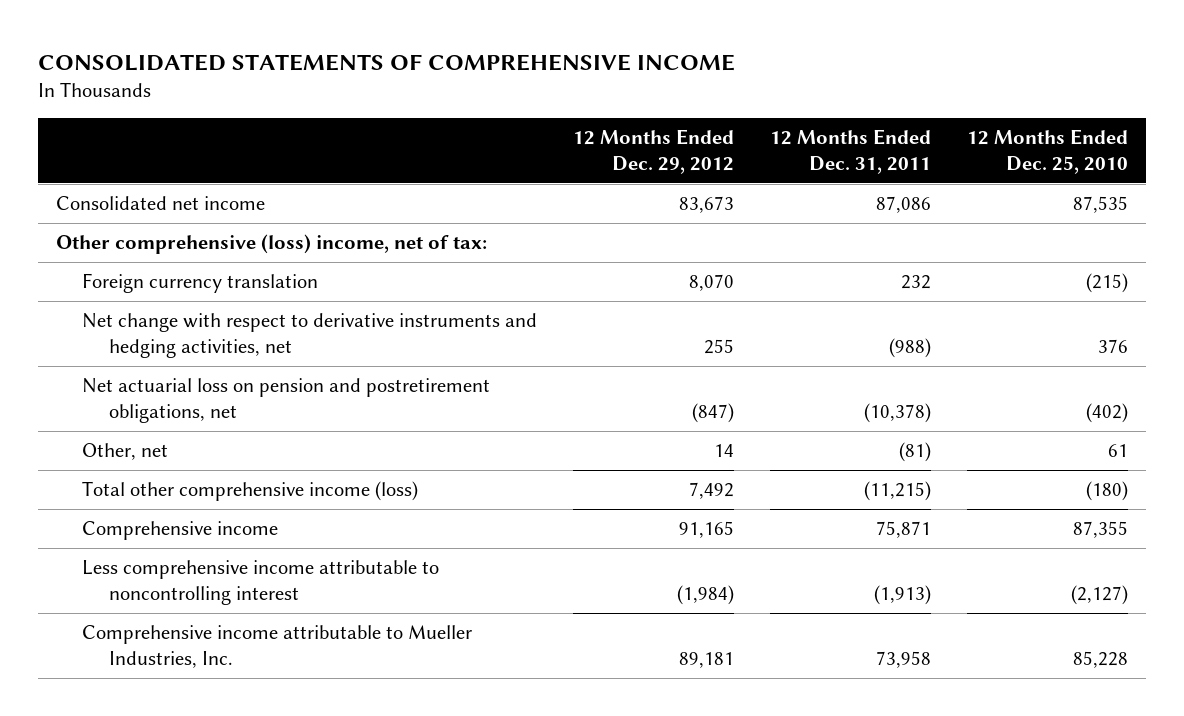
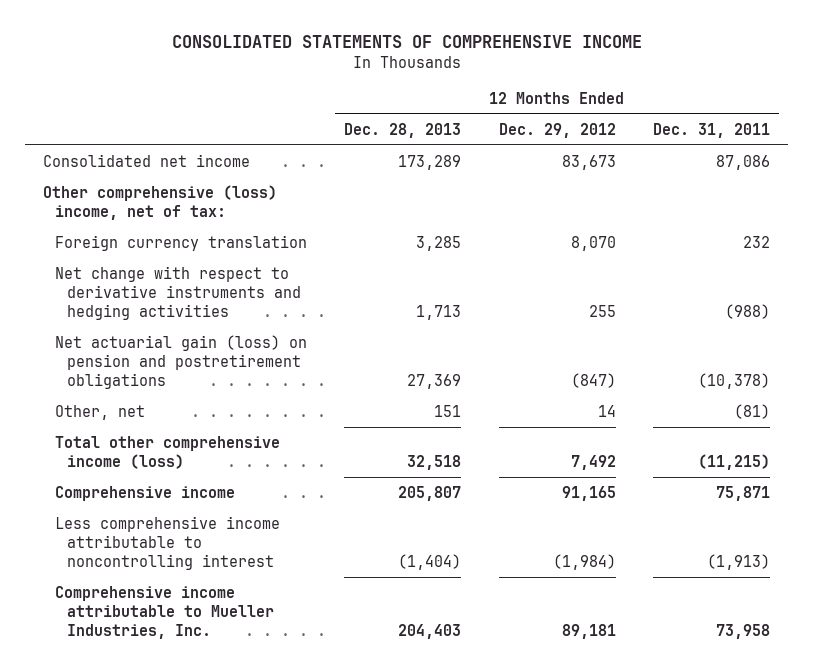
[967,128,1129,174] 12 Months Ended Dec. 25, 2010 -> none
none -> [344,122,462,138] Dec. 28, 2013
[82,313,538,359] Net change with respect to derivative instruments and hedging activities, net -> [55,265,301,320] Net change with respect to derivative instruments and hedging activities
[82,378,491,424] Net actuarial loss on pension and postretirement obligations, net -> [55,334,308,389] Net actuarial gain (loss) on pension and postretirement obligations

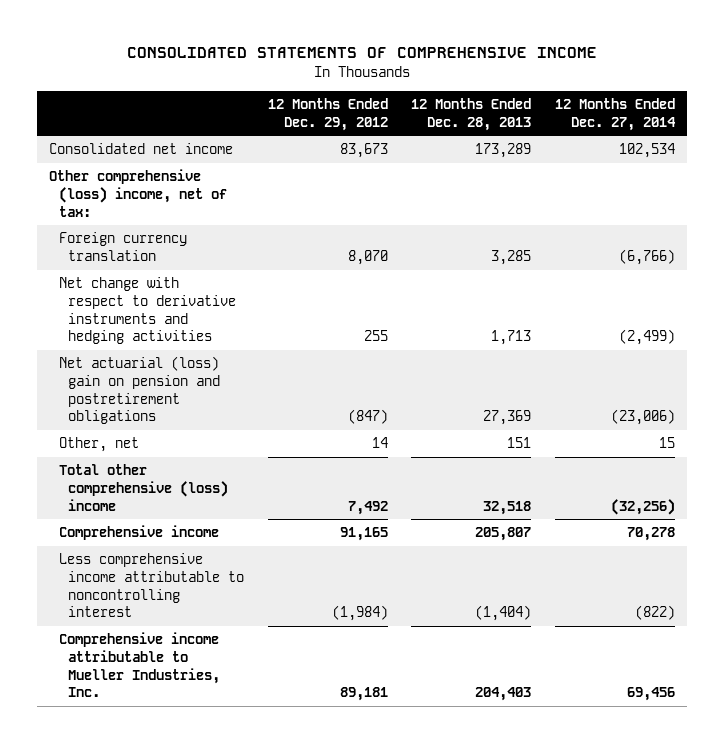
[652,122,770,138] Dec. 31, 2011 -> none
none -> [555,97,677,131] 12 Months Ended Dec. 27, 2014
[55,334,308,389] Net actuarial gain (loss) on pension and postretirement obligations -> [58,356,221,425] Net actuarial (loss) gain on pension and postretirement obligations
[55,435,281,469] Total other comprehensive income (loss) -> [58,464,229,511] Total other comprehensive (loss) income

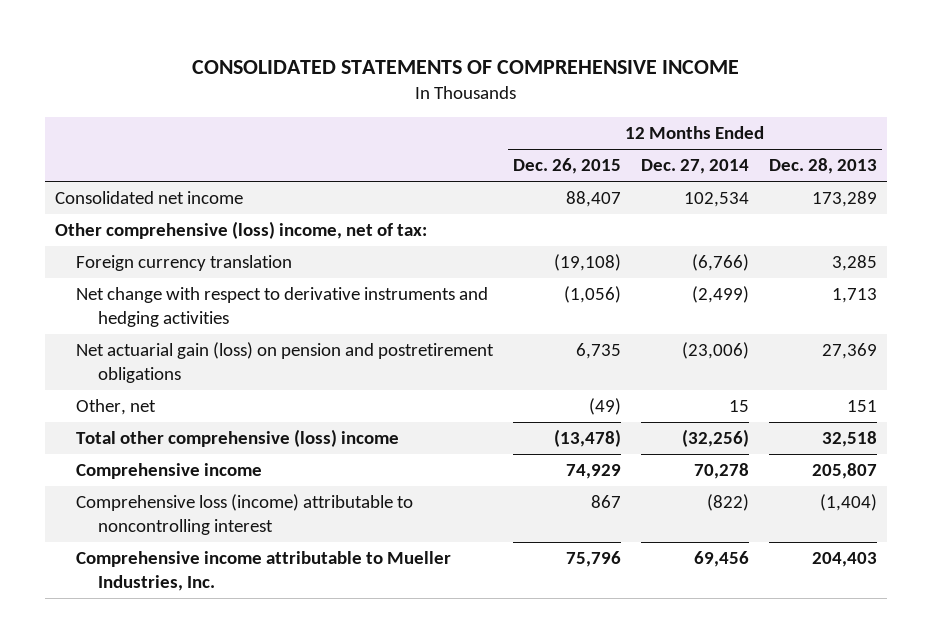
[267,97,388,131] 12 Months Ended Dec. 29, 2012 -> none
none -> [513,158,622,175] Dec. 26, 2015
[58,356,221,425] Net actuarial (loss) gain on pension and postretirement obligations -> [76,342,495,384] Net actuarial gain (loss) on pension and postretirement obligations
[58,553,245,618] Less comprehensive income attributable to noncontrolling interest -> [76,494,414,536] Comprehensive loss (income) attributable to noncontrolling interest

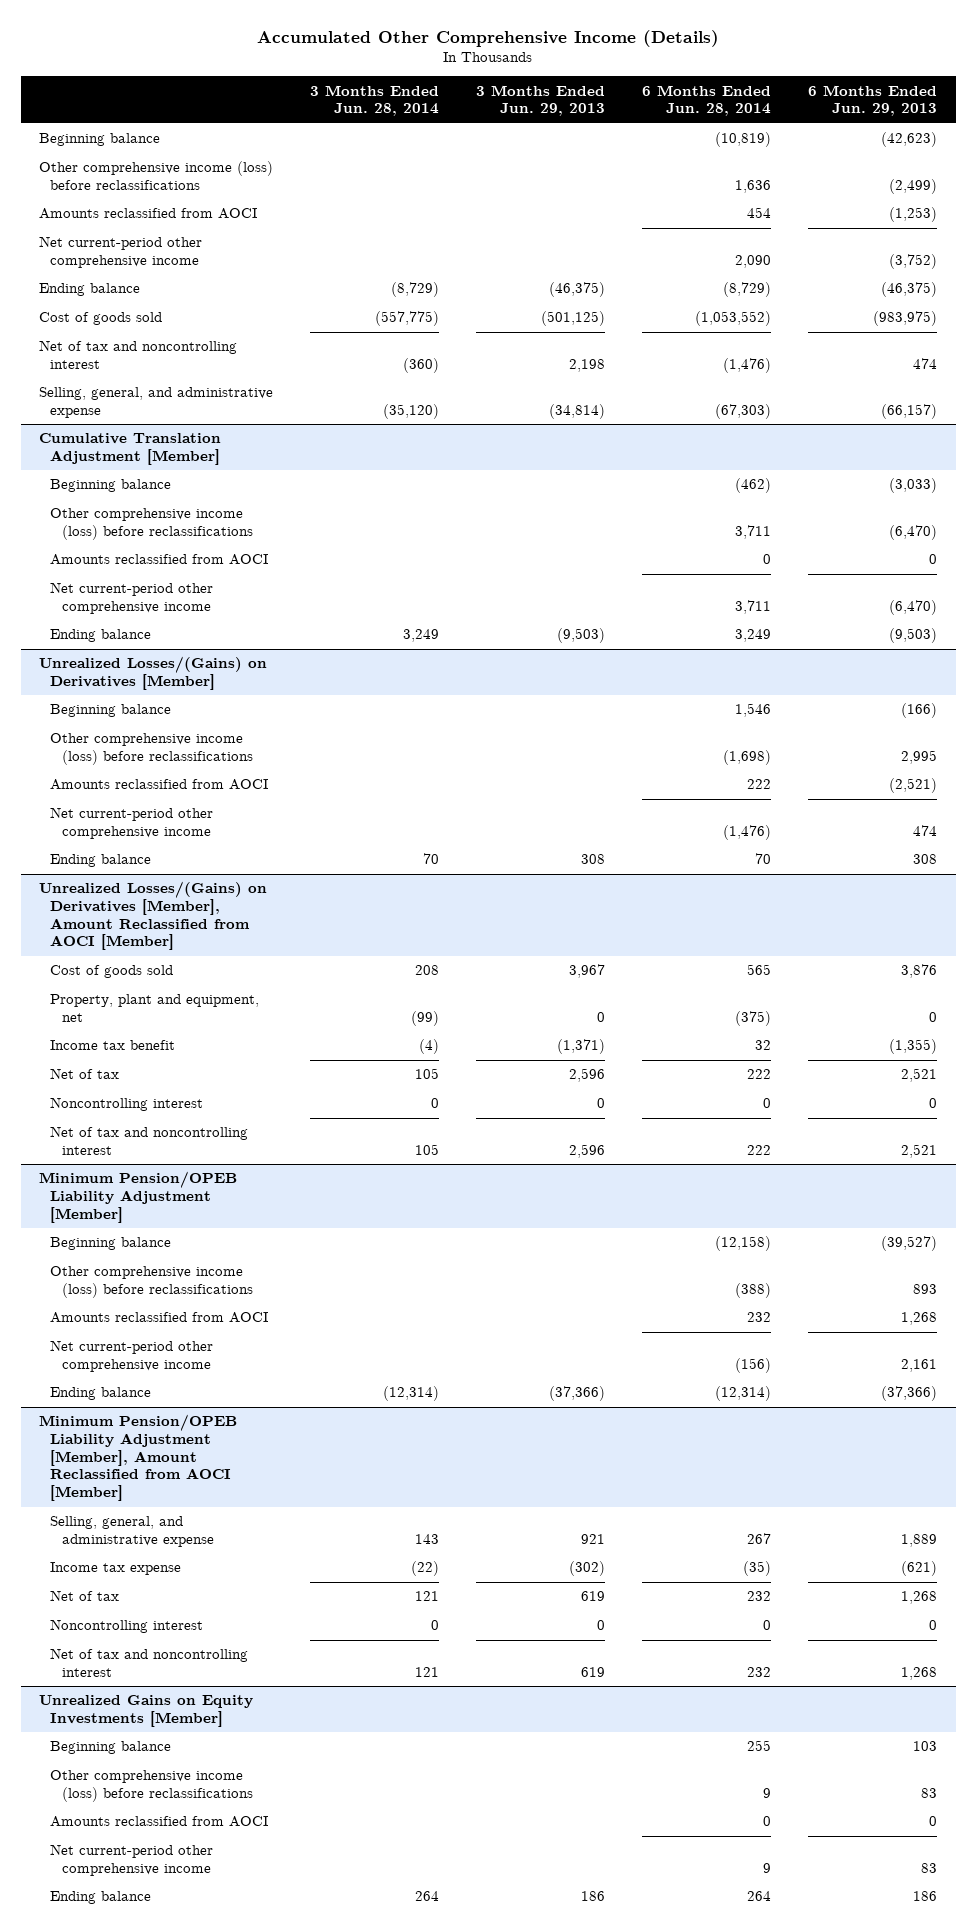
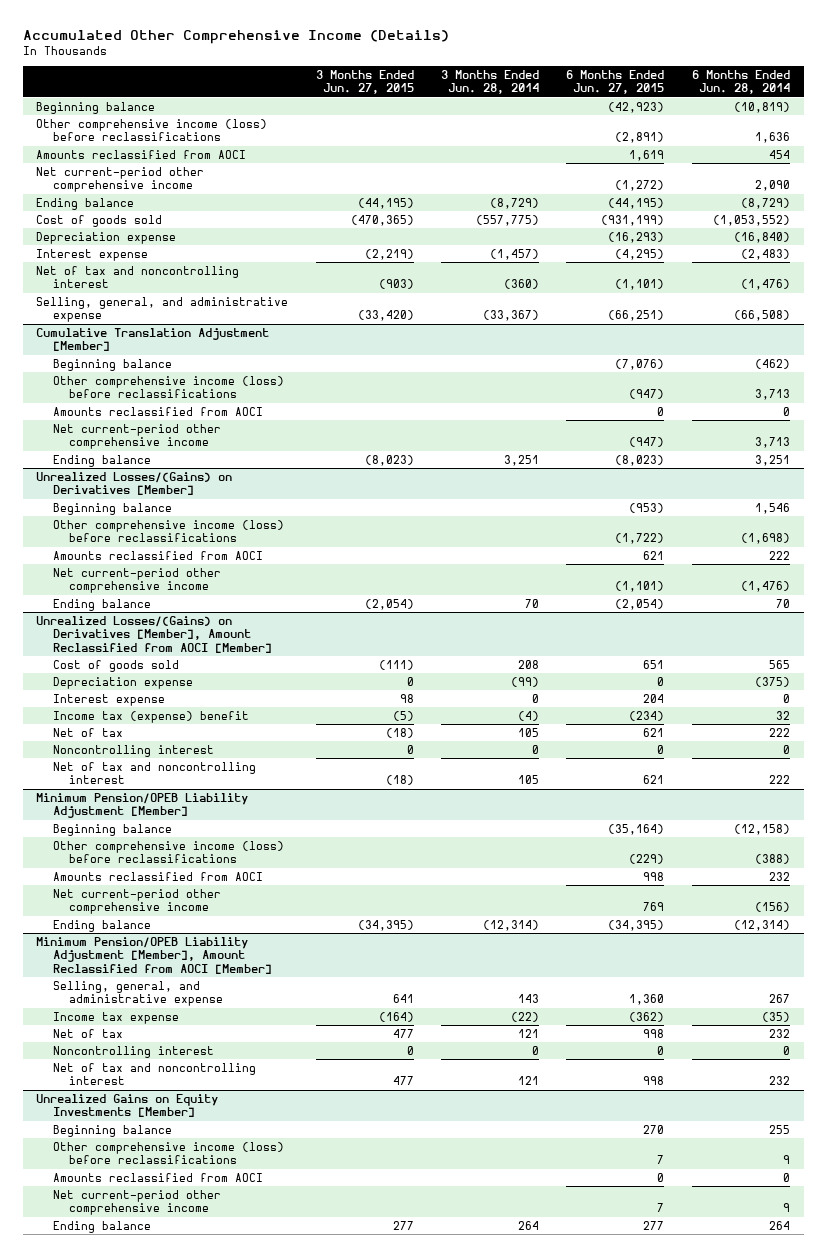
[476,84,606,117] 3 Months Ended Jun. 29, 2013 -> none
[808,84,938,117] 6 Months Ended Jun. 29, 2013 -> none
none -> [315,69,414,95] 3 Months Ended Jun. 27, 2015
none -> [566,69,665,95] 6 Months Ended Jun. 27, 2015
none -> [36,231,177,244] Depreciation expense
none -> [36,248,149,261] Interest expense
[383,403,440,419] (35,120) -> [483,310,540,322] (33,367)
[715,403,772,419] (67,303) -> [733,310,790,322] (66,508)
[735,524,772,539] 3,711 -> [754,389,790,401] 3,713
[735,599,772,614] 3,711 -> [754,437,790,449] 3,713
[403,629,440,643] 3,249 -> [504,454,540,466] 3,251
[735,629,772,643] 3,249 -> [754,454,790,466] 3,251
[50,994,260,1022] Property, plant and equipment, net -> [52,676,193,689] Depreciation expense
none -> [52,693,165,706] Interest expense
[50,1040,176,1051] Income tax benefit -> [52,710,249,723] Income tax (expense) benefit

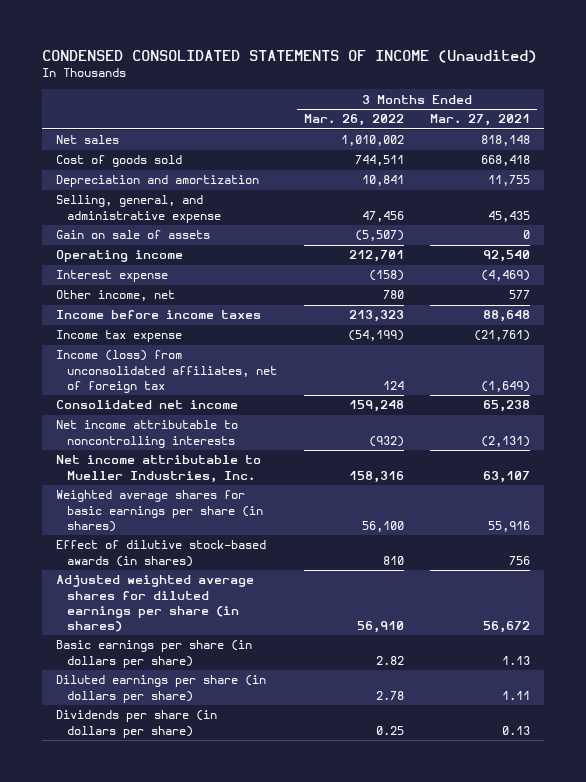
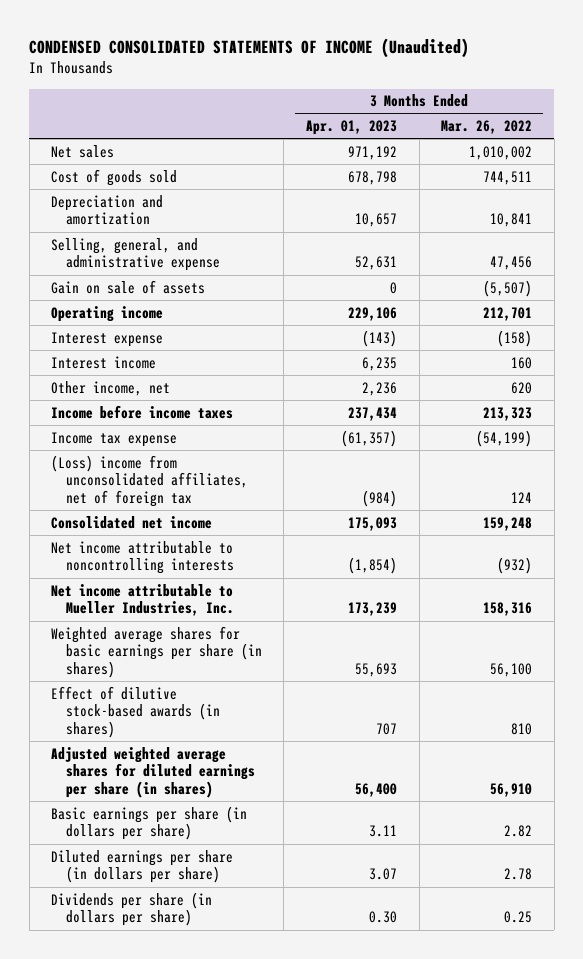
[430,114,531,127] Mar. 27, 2021 -> none
none -> [305,120,397,136] Apr. 01, 2023
none -> [51,355,157,369] Interest income
[382,290,404,300] 780 -> [511,381,533,394] 620
[55,350,278,393] Income (loss) from unconsolidated affiliates, net of foreign tax -> [51,454,248,508] (Loss) income from unconsolidated affiliates, net of foreign tax

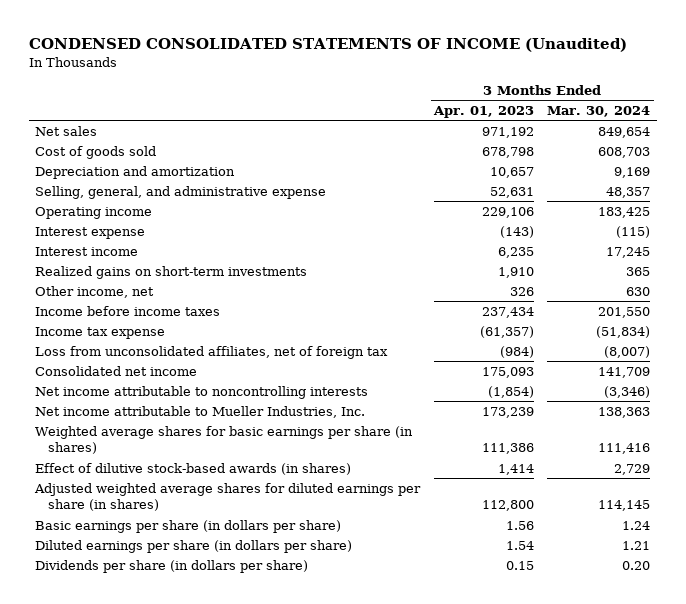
[441,120,533,135] Mar. 26, 2022 -> none
none -> [547,106,651,118] Mar. 30, 2024
[51,279,206,294] Gain on sale of assets -> none
none -> [35,265,308,279] Realized gains on short-term investments
[361,381,397,396] 2,236 -> [509,286,534,296] 326
[51,454,248,508] (Loss) income from unconsolidated affiliates, net of foreign tax -> [35,345,389,359] Loss from unconsolidated affiliates, net of foreign tax
[354,663,397,678] 55,693 -> [481,443,534,455] 111,386
[375,723,397,736] 707 -> [497,463,534,475] 1,414
[354,783,397,798] 56,400 -> [481,500,534,512] 112,800
[368,825,397,838] 3.11 -> [505,520,534,530] 1.56
[368,868,397,881] 3.07 -> [505,540,534,550] 1.54
[368,911,397,924] 0.30 -> [505,560,534,570] 0.15

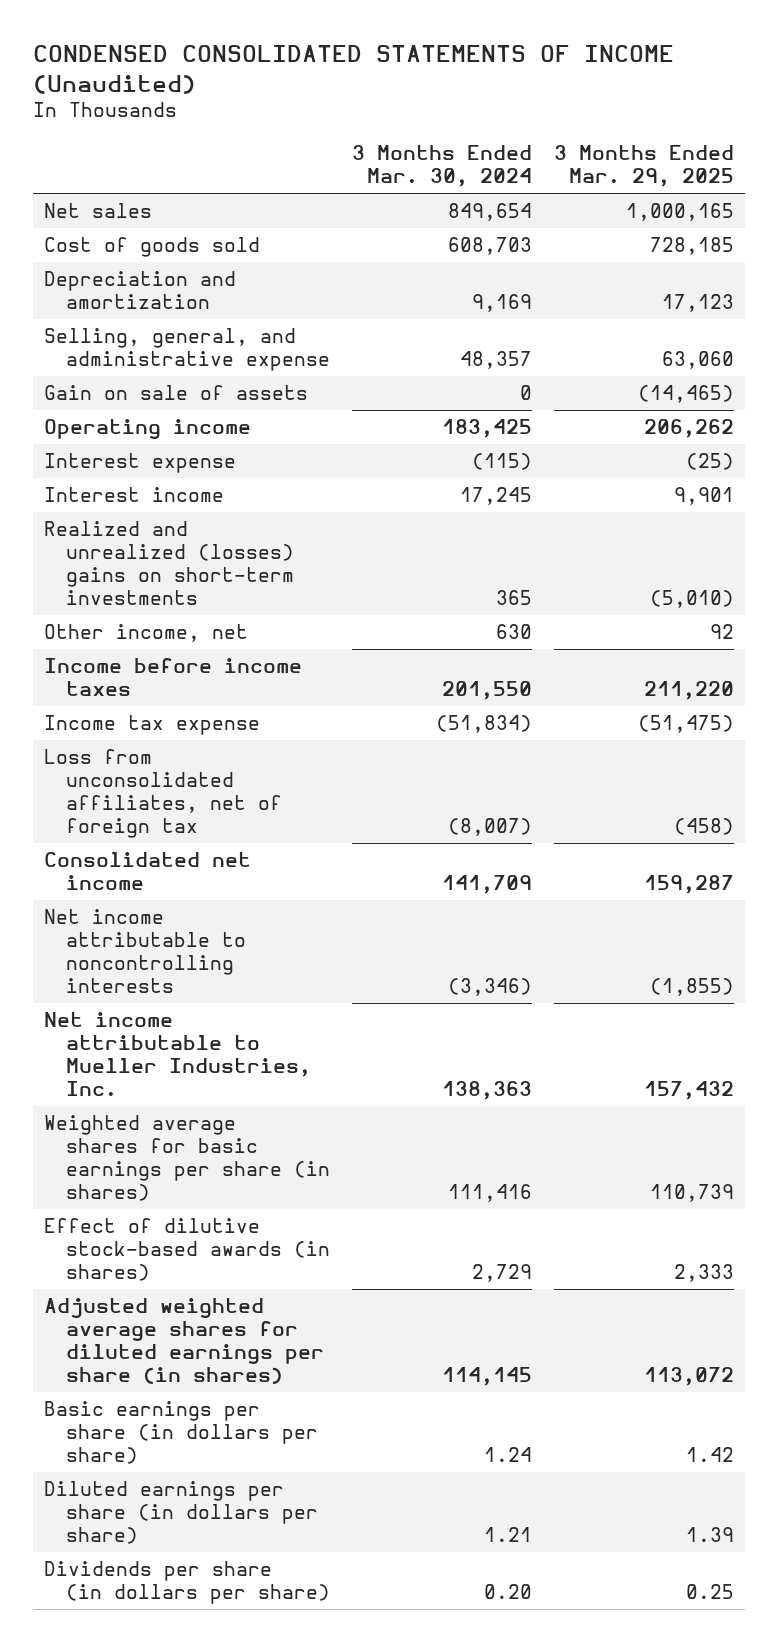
[432,106,534,119] Apr. 01, 2023 -> none
none -> [554,145,735,188] 3 Months Ended Mar. 29, 2025
none -> [43,385,308,401] Gain on sale of assets
[35,265,308,279] Realized gains on short-term investments -> [43,521,294,605] Realized and unrealized (losses) gains on short-term investments

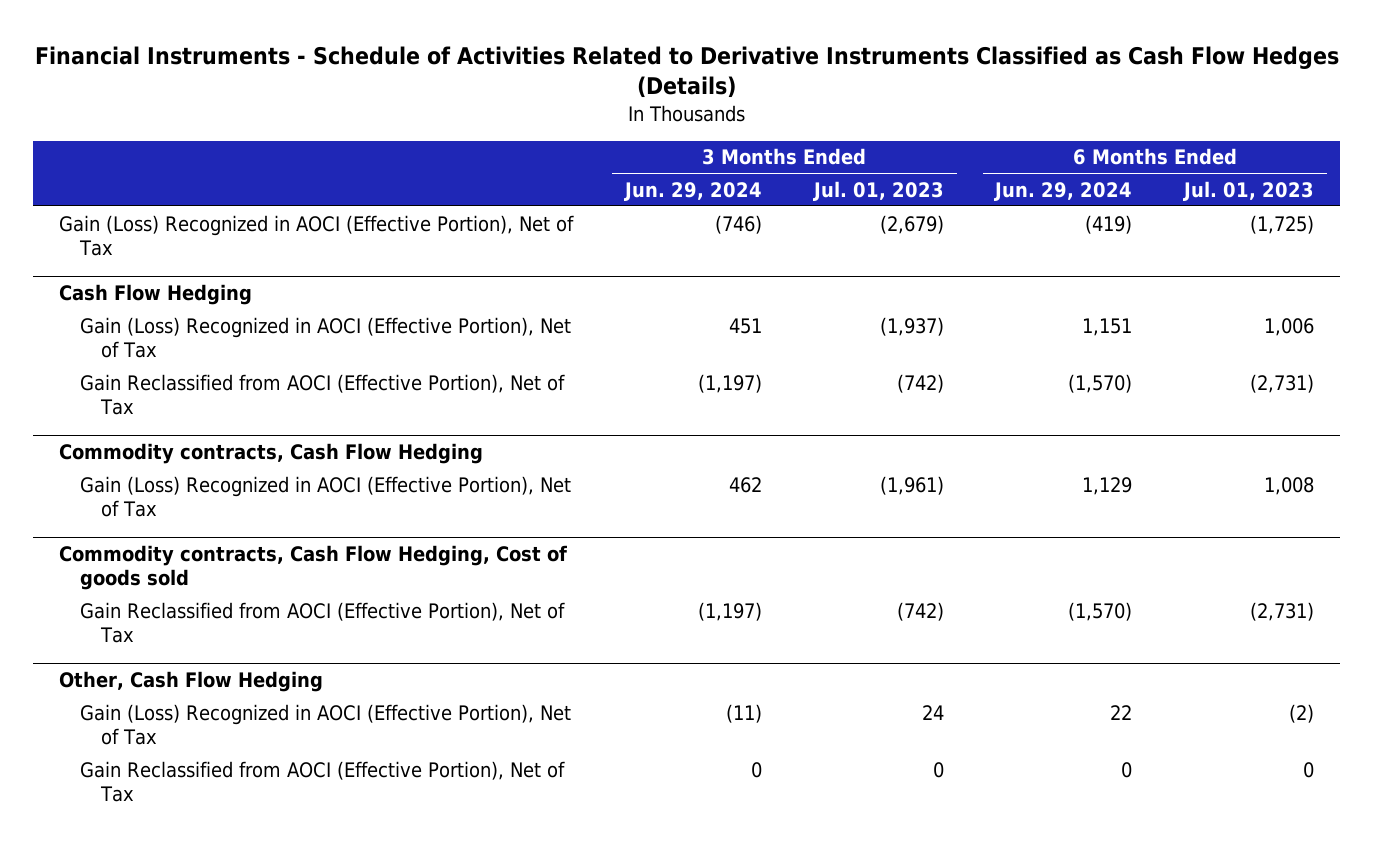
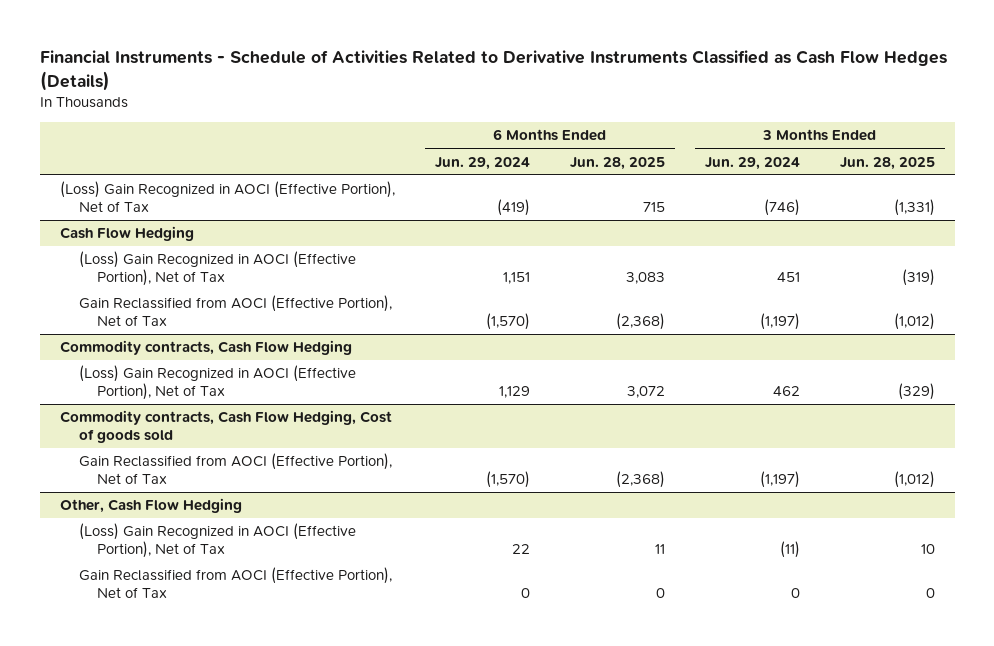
[812,180,944,201] Jul. 01, 2023 -> none
[1183,180,1315,201] Jul. 01, 2023 -> none
none -> [569,156,665,170] Jun. 28, 2025
none -> [839,156,935,170] Jun. 28, 2025
[58,214,574,256] Gain (Loss) Recognized in AOCI (Effective Portion), Net of Tax -> [59,181,395,212] (Loss) Gain Recognized in AOCI (Effective Portion), Net of Tax
[79,316,571,358] Gain (Loss) Recognized in AOCI (Effective Portion), Net of Tax -> [78,251,356,286] (Loss) Gain Recognized in AOCI (Effective Portion), Net of Tax
[79,475,571,517] Gain (Loss) Recognized in AOCI (Effective Portion), Net of Tax -> [78,365,356,400] (Loss) Gain Recognized in AOCI (Effective Portion), Net of Tax
[79,703,571,745] Gain (Loss) Recognized in AOCI (Effective Portion), Net of Tax -> [78,523,356,558] (Loss) Gain Recognized in AOCI (Effective Portion), Net of Tax

